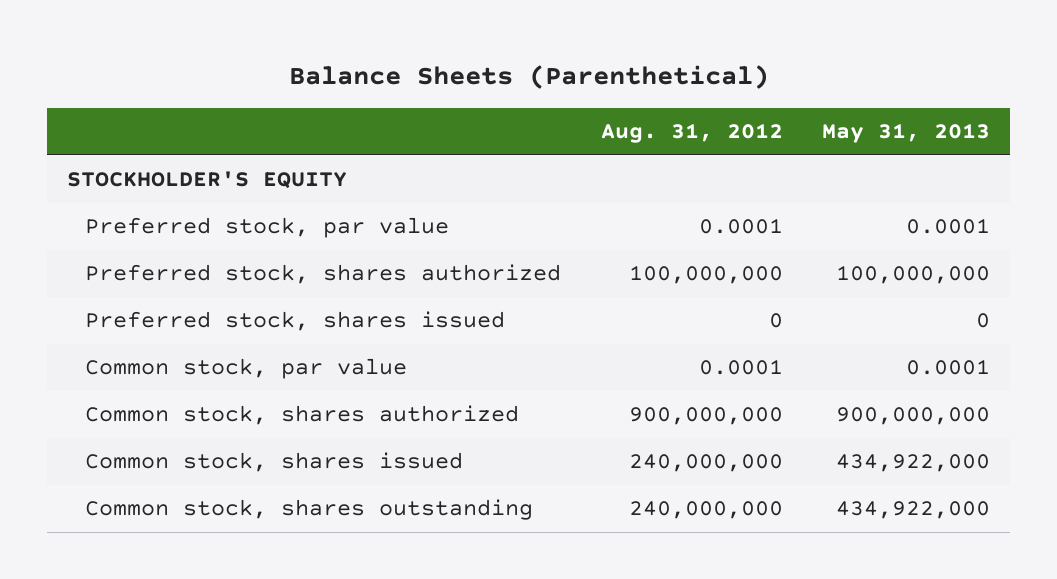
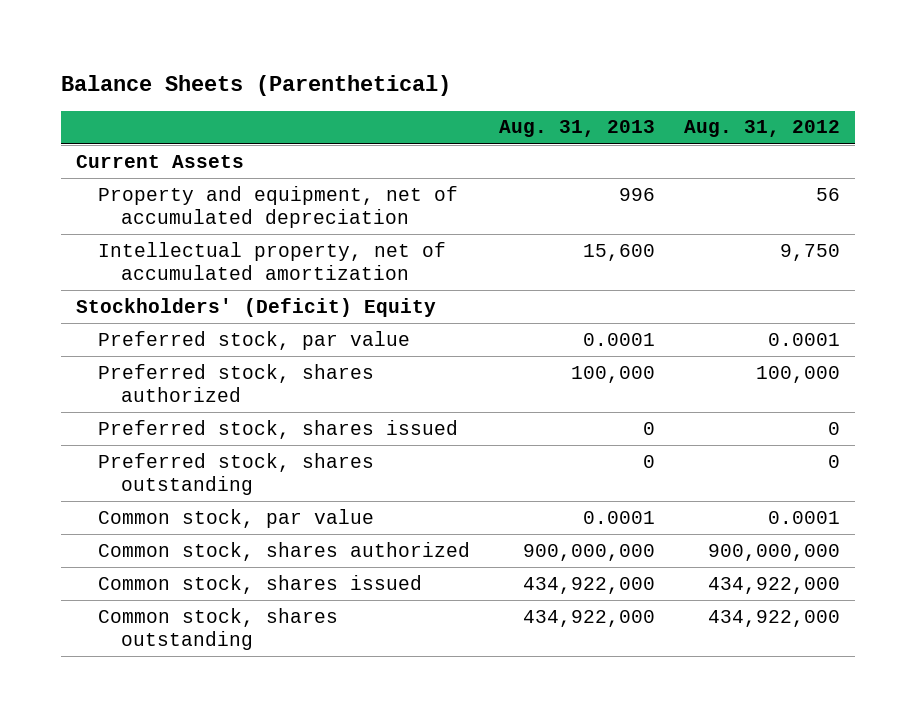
[822,123,991,144] May 31, 2013 -> none
none -> [499,120,656,138] Aug. 31, 2013
none -> [75,154,244,168] Current Assets
none -> [98,185,459,229] Property and equipment, net of accumulated depreciation
none -> [98,241,447,281] Intellectual property, net of accumulated amortization
[67,171,348,190] STOCKHOLDER'S EQUITY -> [75,297,436,317] Stockholders' (Deficit) Equity
[628,265,783,285] 100,000,000 -> [756,365,841,383] 100,000
none -> [98,452,375,496] Preferred stock, shares outstanding
[628,454,783,473] 240,000,000 -> [708,576,841,594] 434,922,000
[628,501,783,520] 240,000,000 -> [708,609,841,627] 434,922,000

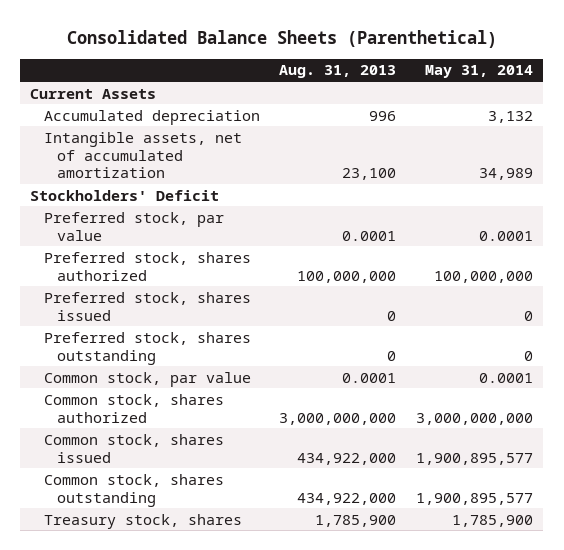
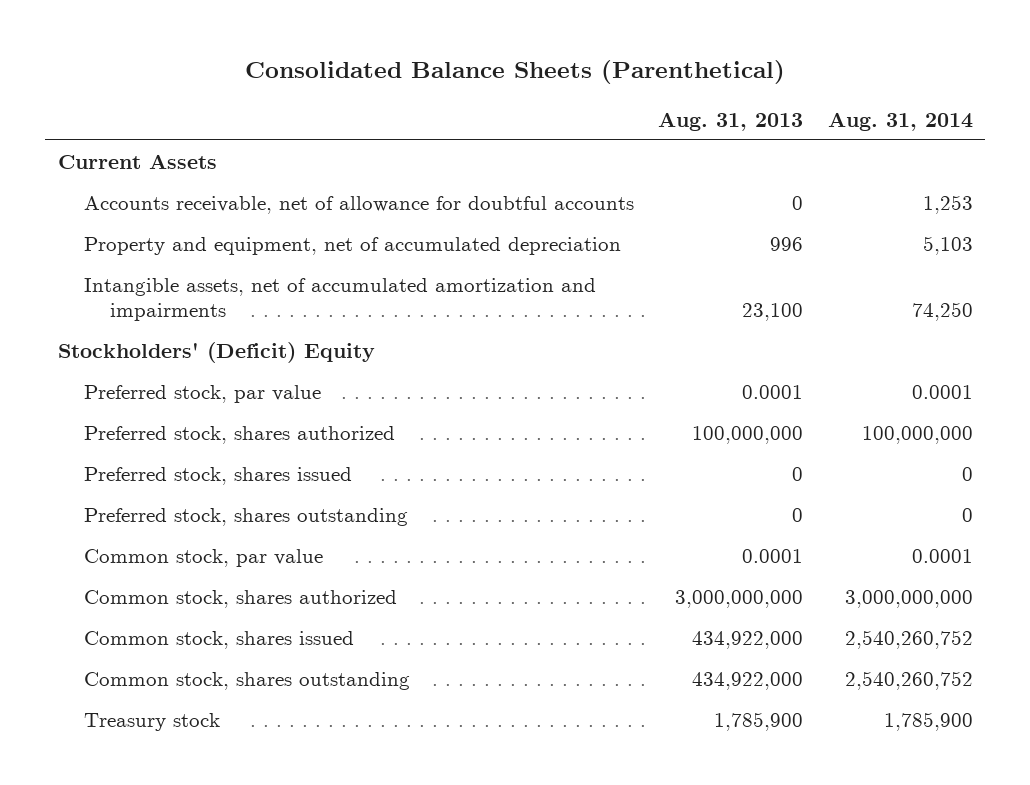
[425,65,534,79] May 31, 2014 -> none
none -> [827,111,973,131] Aug. 31, 2014
none -> [84,195,635,214] Accounts receivable, net of allowance for doubtful accounts
[43,109,260,125] Accumulated depreciation -> [84,236,622,255] Property and equipment, net of accumulated depreciation
[43,131,242,179] Intangible assets, net of accumulated amortization -> [84,277,597,321] Intangible assets, net of accumulated amortization and impairments
[30,189,220,201] Stockholders' Deficit -> [57,341,375,363] Stockholders' (Deficit) Equity
[43,513,242,529] Treasury stock, shares -> [84,712,221,731] Treasury stock

